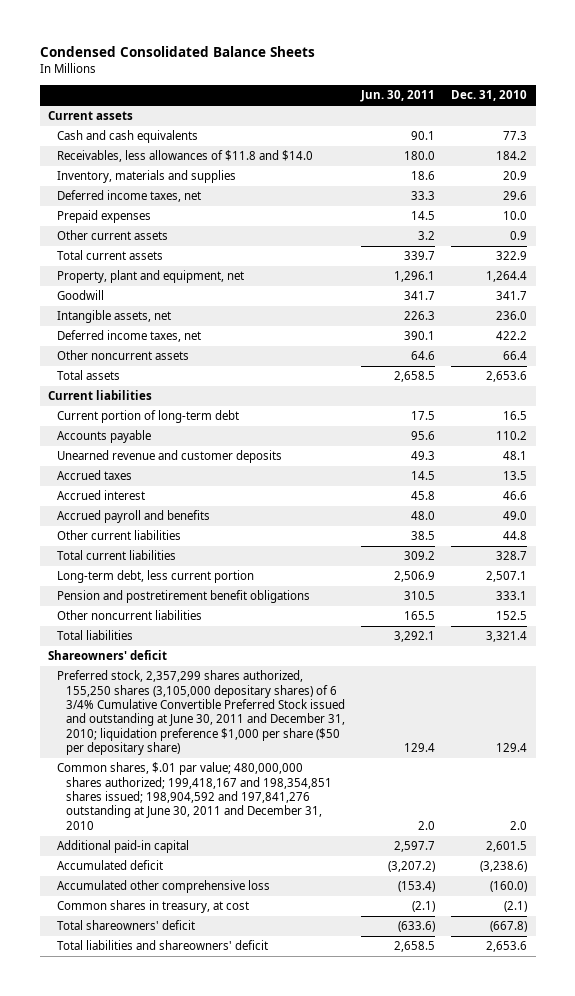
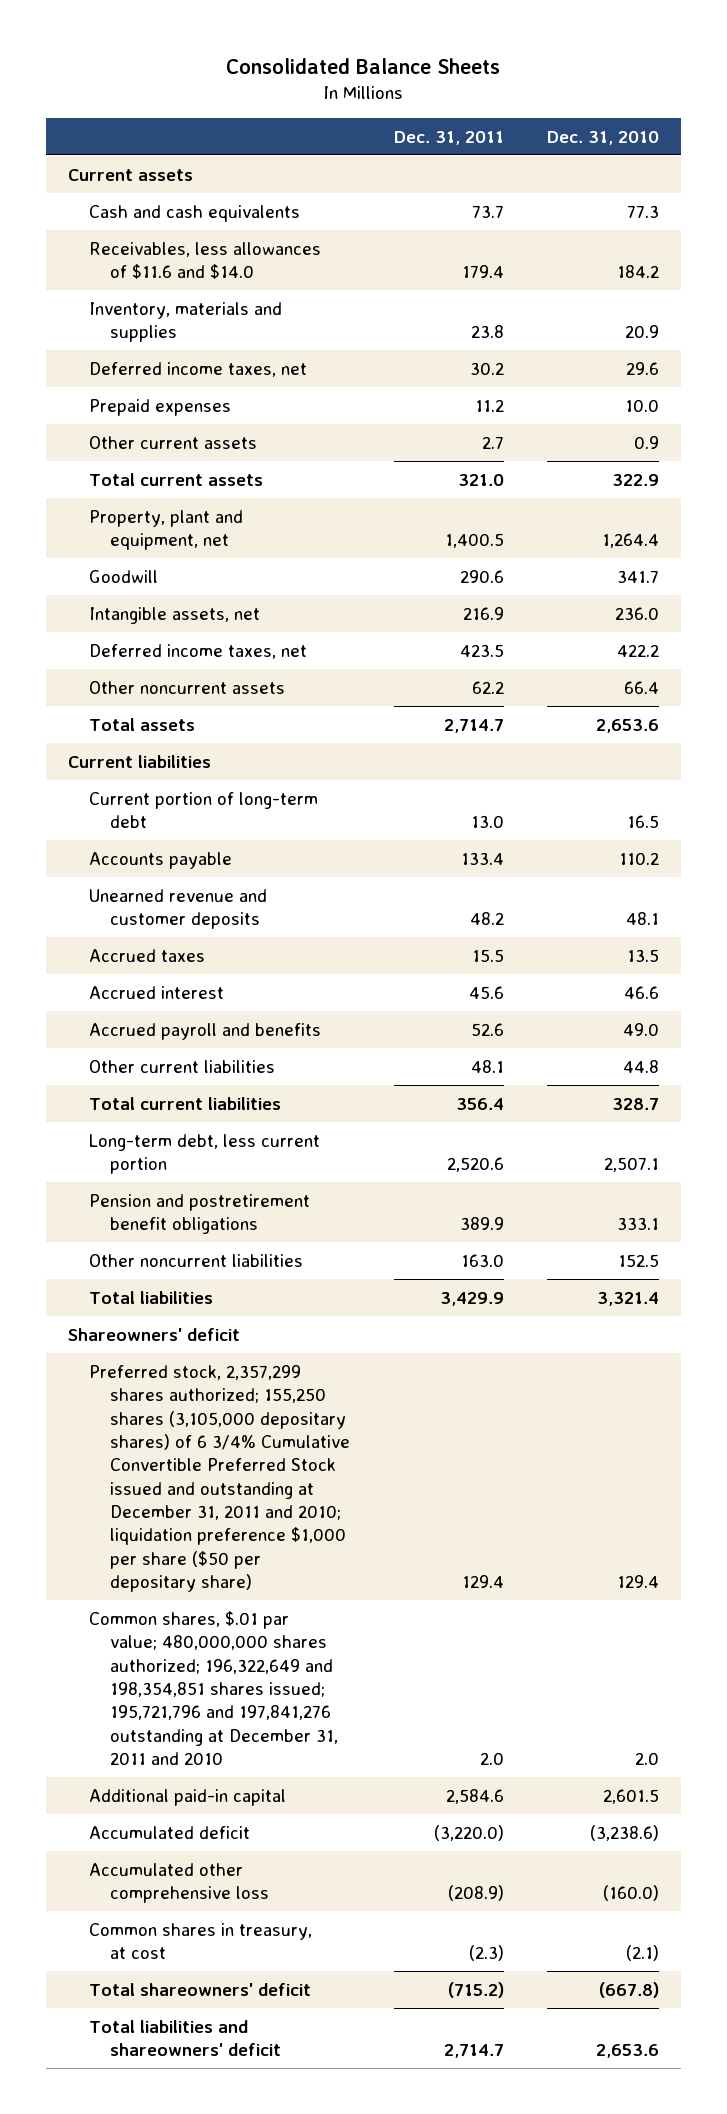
[39,46,315,58] Condensed Consolidated Balance Sheets -> [226,58,501,75] Consolidated Balance Sheets
[359,90,435,103] Jun. 30, 2011 -> none
none -> [393,130,504,145] Dec. 31, 2011
[56,150,313,163] Receivables, less allowances of $11.8 and $14.0 -> [88,241,321,280] Receivables, less allowances of $11.6 and $14.0
[56,670,345,756] Preferred stock, 2,357,299 shares authorized, 155,250 shares (3,105,000 depositary shares) of 6 3/4% Cumulative Convertible Preferred Stock issued and outstanding at June 30, 2011 and December 31, 2010; liquidation preference $1,000 per share ($50 per depositary share) -> [88,1364,351,1593] Preferred stock, 2,357,299 shares authorized; 155,250 shares (3,105,000 depositary shares) of 6 3/4% Cumulative Convertible Preferred Stock issued and outstanding at December 31, 2011 and 2010; liquidation preference $1,000 per share ($50 per depositary share)
[56,762,332,830] Common shares, $.01 par value; 480,000,000 shares authorized; 199,418,167 and 198,354,851 shares issued; 198,904,592 and 197,841,276 outstanding at June 30, 2011 and December 31, 2010 -> [88,1610,339,1766] Common shares, $.01 par value; 480,000,000 shares authorized; 196,322,649 and 198,354,851 shares issued; 195,721,796 and 197,841,276 outstanding at December 31, 2011 and 2010

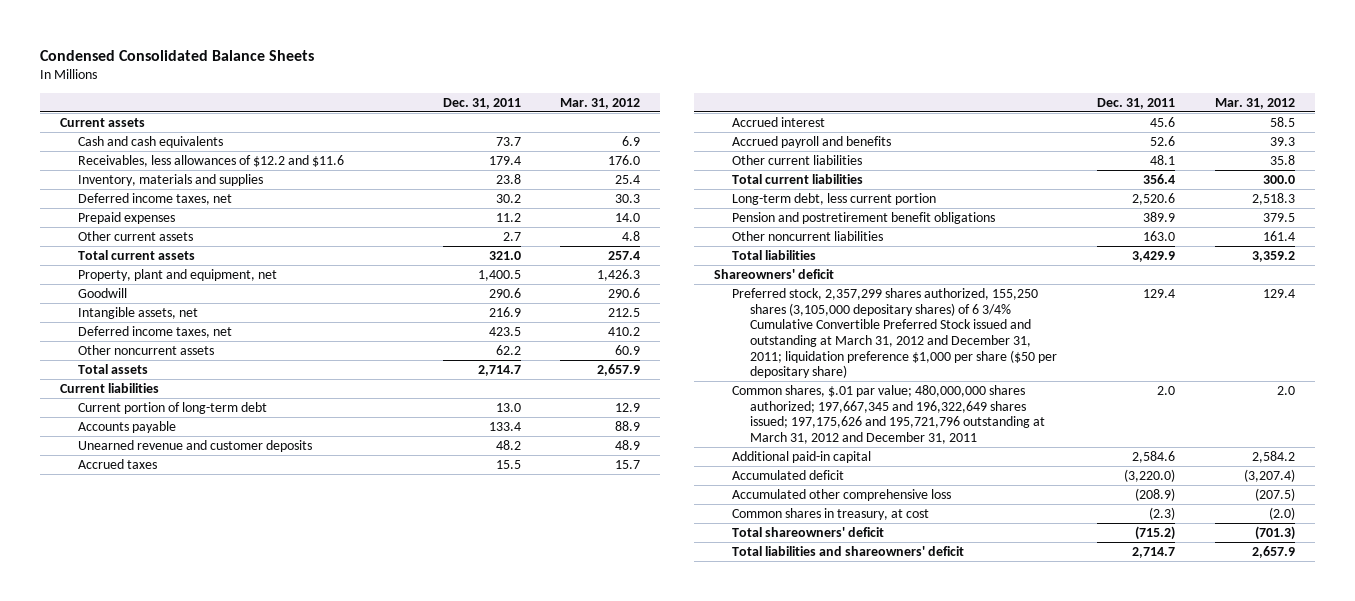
[226,58,501,75] Consolidated Balance Sheets -> [39,49,314,61] Condensed Consolidated Balance Sheets
[547,130,660,145] Dec. 31, 2010 -> none
none -> [560,97,641,109] Mar. 31, 2012
[88,241,321,280] Receivables, less allowances of $11.6 and $14.0 -> [77,154,344,167] Receivables, less allowances of $12.2 and $11.6
[88,1364,351,1593] Preferred stock, 2,357,299 shares authorized; 155,250 shares (3,105,000 depositary shares) of 6 3/4% Cumulative Convertible Preferred Stock issued and outstanding at December 31, 2011 and 2010; liquidation preference $1,000 per share ($50 per depositary share) -> [732,287,1058,379] Preferred stock, 2,357,299 shares authorized, 155,250 shares (3,105,000 depositary shares) of 6 3/4% Cumulative Convertible Preferred Stock issued and outstanding at March 31, 2012 and December 31, 2011; liquidation preference $1,000 per share ($50 per depositary share)
[88,1610,339,1766] Common shares, $.01 par value; 480,000,000 shares authorized; 196,322,649 and 198,354,851 shares issued; 195,721,796 and 197,841,276 outstanding at December 31, 2011 and 2010 -> [732,384,1046,444] Common shares, $.01 par value; 480,000,000 shares authorized; 197,667,345 and 196,322,649 shares issued; 197,175,626 and 195,721,796 outstanding at March 31, 2012 and December 31, 2011

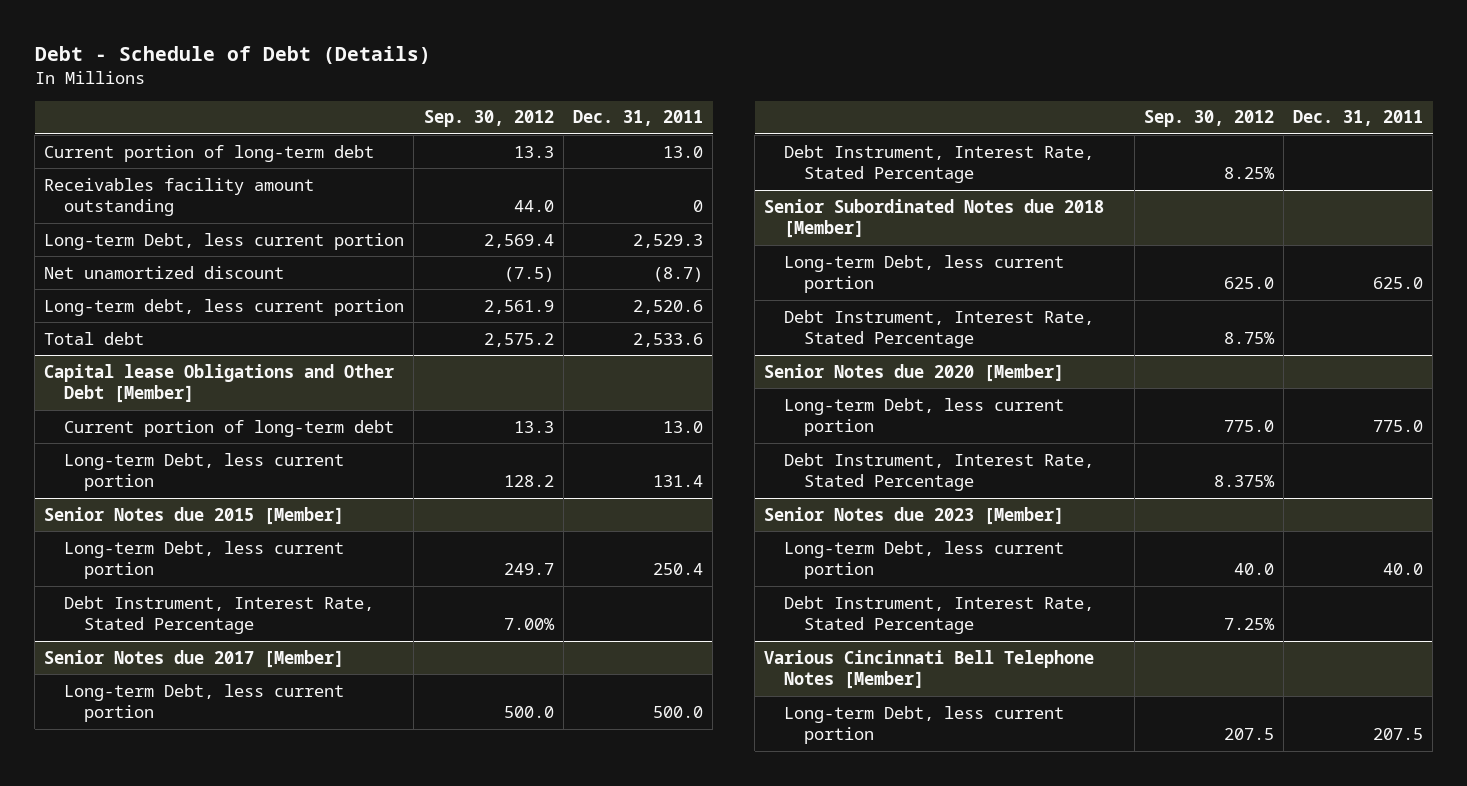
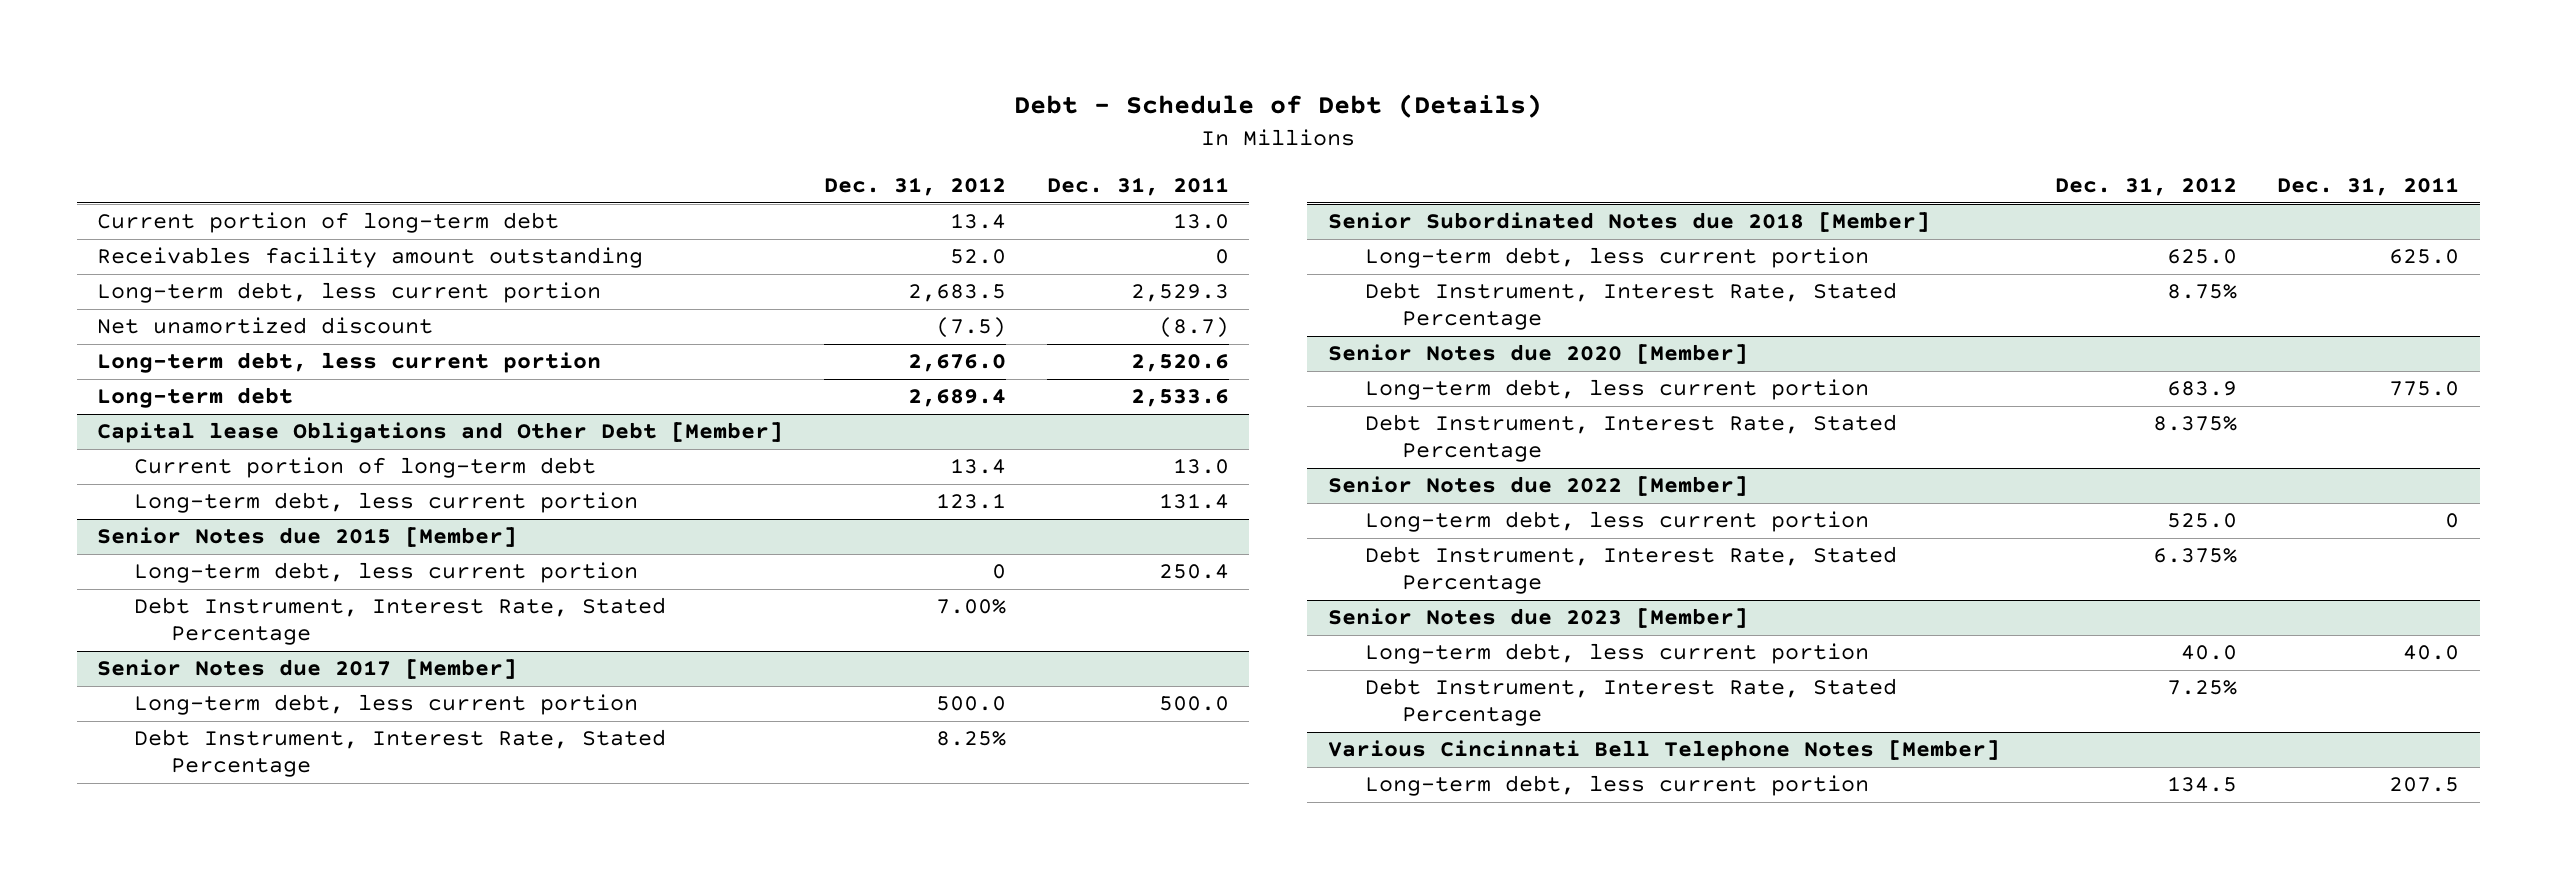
[423,110,554,128] Sep. 30, 2012 -> none
none -> [823,177,1006,197] Dec. 31, 2012
[44,232,405,250] Long-term Debt, less current portion -> [97,282,602,304] Long-term debt, less current portion
[44,331,145,345] Total debt -> [97,387,294,409] Long-term debt
[64,452,345,492] Long-term Debt, less current portion -> [134,492,639,514] Long-term debt, less current portion
[64,540,345,580] Long-term Debt, less current portion -> [134,562,639,584] Long-term debt, less current portion
[64,683,345,723] Long-term Debt, less current portion -> [134,694,639,716] Long-term debt, less current portion
[784,254,1065,294] Long-term Debt, less current portion -> [1364,247,1869,269] Long-term debt, less current portion
[784,397,1065,437] Long-term Debt, less current portion -> [1364,379,1869,401] Long-term debt, less current portion
none -> [1327,476,1748,497] Senior Notes due 2022 [Member]
none -> [1364,511,1869,533] Long-term debt, less current portion
none -> [1364,546,1897,595] Debt Instrument, Interest Rate, Stated Percentage
[784,540,1065,580] Long-term Debt, less current portion -> [1364,643,1869,665] Long-term debt, less current portion
[784,705,1065,745] Long-term Debt, less current portion -> [1364,775,1869,797] Long-term debt, less current portion

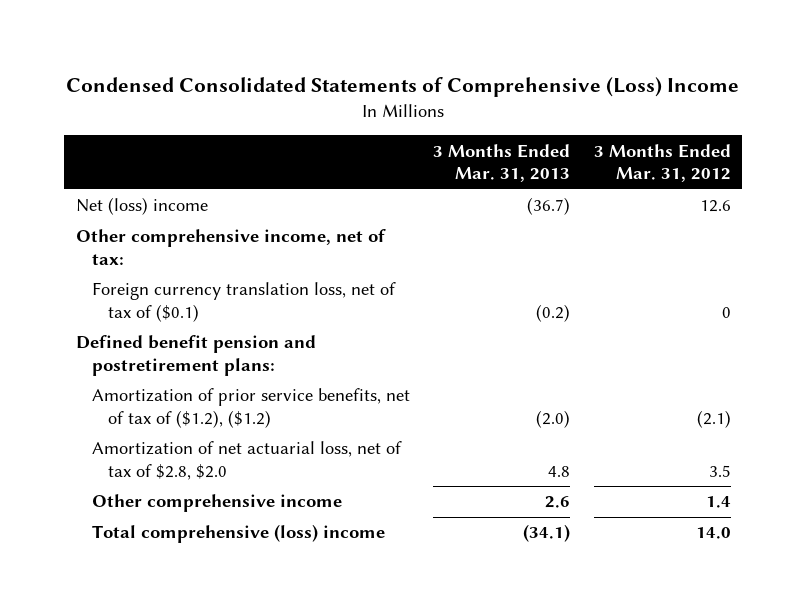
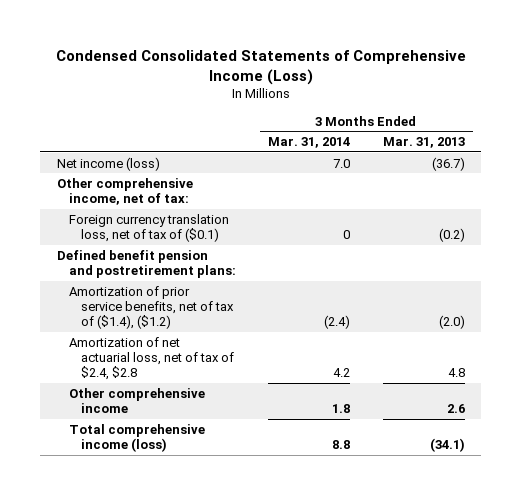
[66,77,740,98] Condensed Consolidated Statements of Comprehensive (Loss) Income -> [55,49,466,85] Condensed Consolidated Statements of Comprehensive Income (Loss)
[593,143,731,183] 3 Months Ended Mar. 31, 2012 -> none
none -> [268,137,351,149] Mar. 31, 2014
[75,197,208,216] Net (loss) income -> [56,156,160,171] Net income (loss)
[91,388,410,428] Amortization of prior service benefits, net of tax of ($1.2), ($1.2) -> [68,285,234,330] Amortization of prior service benefits, net of tax of ($1.4), ($1.2)
[91,441,402,480] Amortization of net actuarial loss, net of tax of $2.8, $2.0 -> [68,336,234,381] Amortization of net actuarial loss, net of tax of $2.4, $2.8
[91,524,385,544] Total comprehensive (loss) income -> [68,423,205,453] Total comprehensive income (loss)

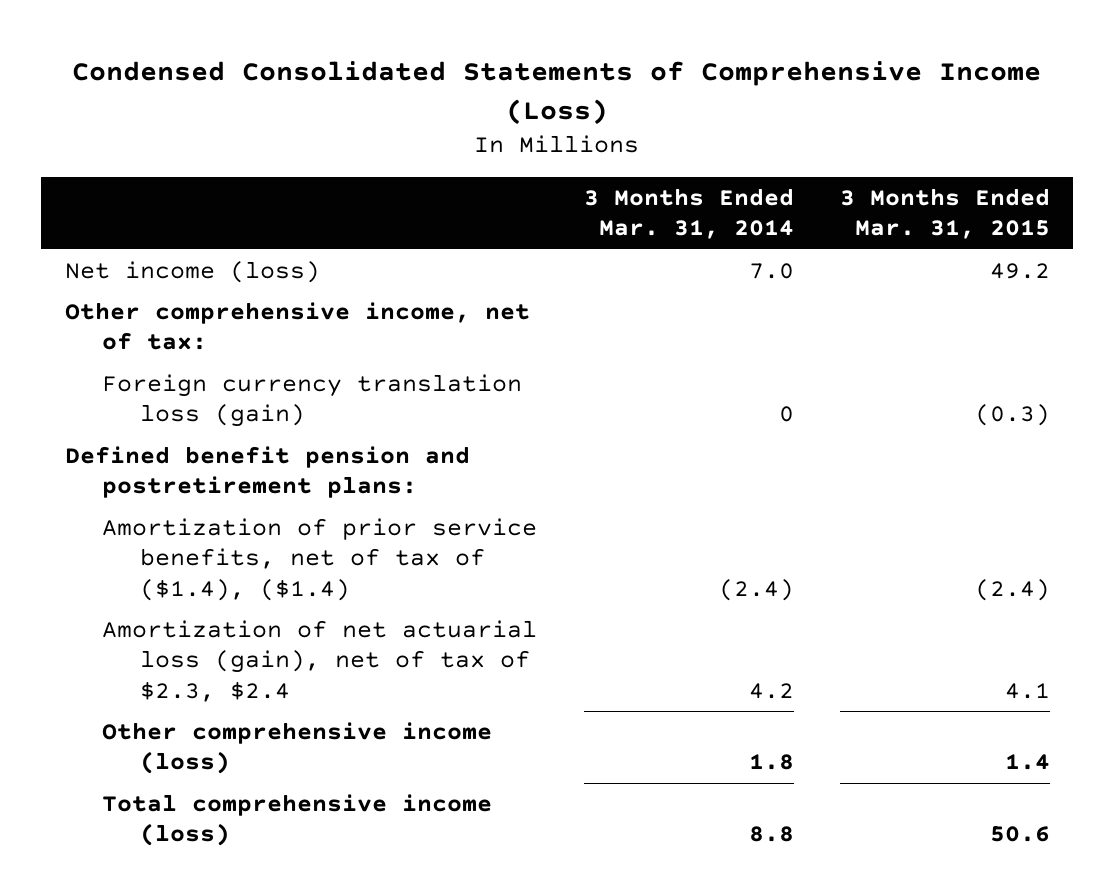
[382,137,465,149] Mar. 31, 2013 -> none
none -> [839,187,1050,240] 3 Months Ended Mar. 31, 2015
[68,213,229,243] Foreign currency translation loss, net of tax of ($0.1) -> [102,373,523,428] Foreign currency translation loss (gain)
[68,285,234,330] Amortization of prior service benefits, net of tax of ($1.4), ($1.2) -> [102,517,538,602] Amortization of prior service benefits, net of tax of ($1.4), ($1.4)
[68,336,234,381] Amortization of net actuarial loss, net of tax of $2.4, $2.8 -> [102,619,538,703] Amortization of net actuarial loss (gain), net of tax of $2.3, $2.4
[68,387,205,414] Other comprehensive income -> [102,721,493,775] Other comprehensive income (loss)

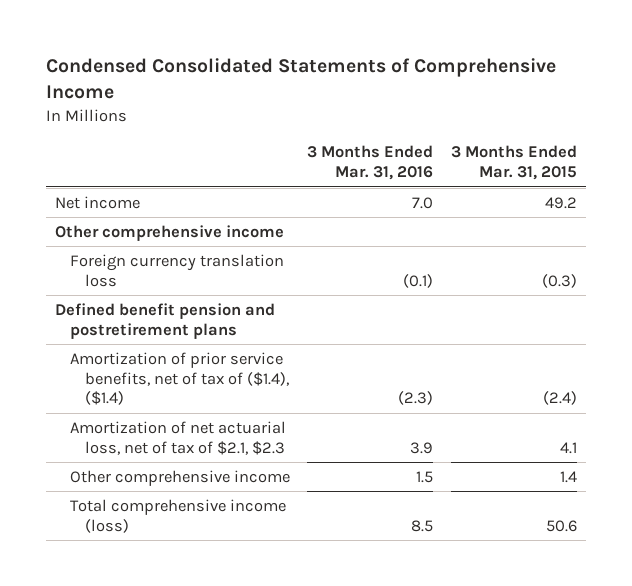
[72,61,1042,125] Condensed Consolidated Statements of Comprehensive Income (Loss) -> [46,58,557,100] Condensed Consolidated Statements of Comprehensive Income
[583,187,794,240] 3 Months Ended Mar. 31, 2014 -> none
none -> [307,145,434,181] 3 Months Ended Mar. 31, 2016
[64,260,320,283] Net income (loss) -> [54,195,140,209] Net income
[64,301,530,351] Other comprehensive income, net of tax: -> [54,224,284,241] Other comprehensive income
[102,373,523,428] Foreign currency translation loss (gain) -> [69,253,284,287] Foreign currency translation loss
[64,445,470,499] Defined benefit pension and postretirement plans: -> [54,302,275,339] Defined benefit pension and postretirement plans
[102,619,538,703] Amortization of net actuarial loss (gain), net of tax of $2.3, $2.4 -> [69,420,286,455] Amortization of net actuarial loss, net of tax of $2.1, $2.3
[102,721,493,775] Other comprehensive income (loss) -> [69,469,290,486] Other comprehensive income

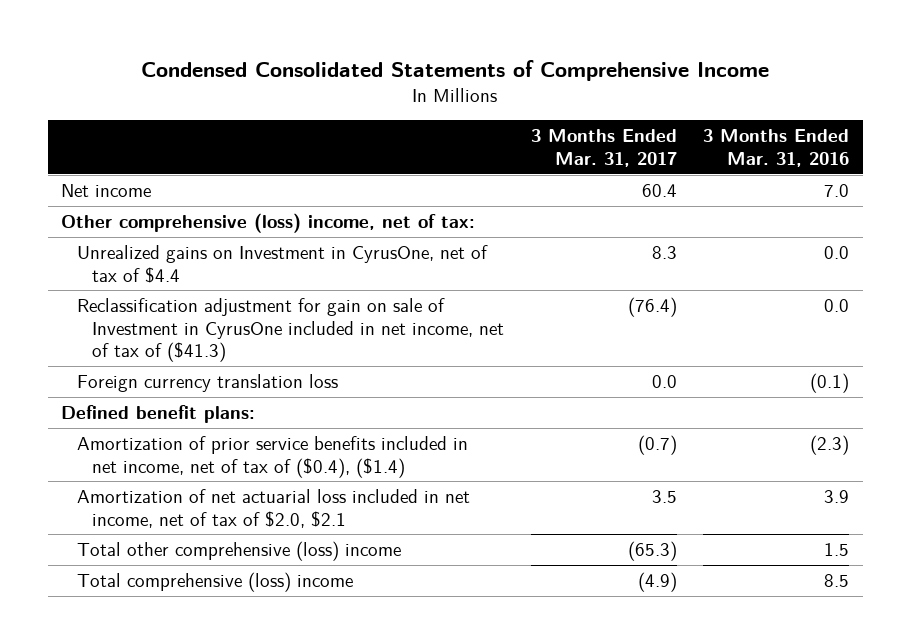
[450,145,577,181] 3 Months Ended Mar. 31, 2015 -> none
none -> [530,128,677,167] 3 Months Ended Mar. 31, 2017
[54,224,284,241] Other comprehensive income -> [61,212,476,233] Other comprehensive (loss) income, net of tax:
none -> [76,244,488,283] Unrealized gains on Investment in CyrusOne, net of tax of $4.4
none -> [76,297,504,363] Reclassification adjustment for gain on sale of Investment in CyrusOne included in net income, net of tax of ($41.3)
[54,302,275,339] Defined benefit pension and postretirement plans -> [61,404,256,423] Defined benefit plans:
[69,351,289,406] Amortization of prior service benefits, net of tax of ($1.4), ($1.4) -> [76,435,468,478] Amortization of prior service benefits included in net income, net of tax of ($0.4), ($1.4)
[69,420,286,455] Amortization of net actuarial loss, net of tax of $2.1, $2.3 -> [76,488,470,528] Amortization of net actuarial loss included in net income, net of tax of $2.0, $2.1
[69,469,290,486] Other comprehensive income -> [76,540,401,561] Total other comprehensive (loss) income
[69,498,286,533] Total comprehensive income (loss) -> [76,571,353,592] Total comprehensive (loss) income

